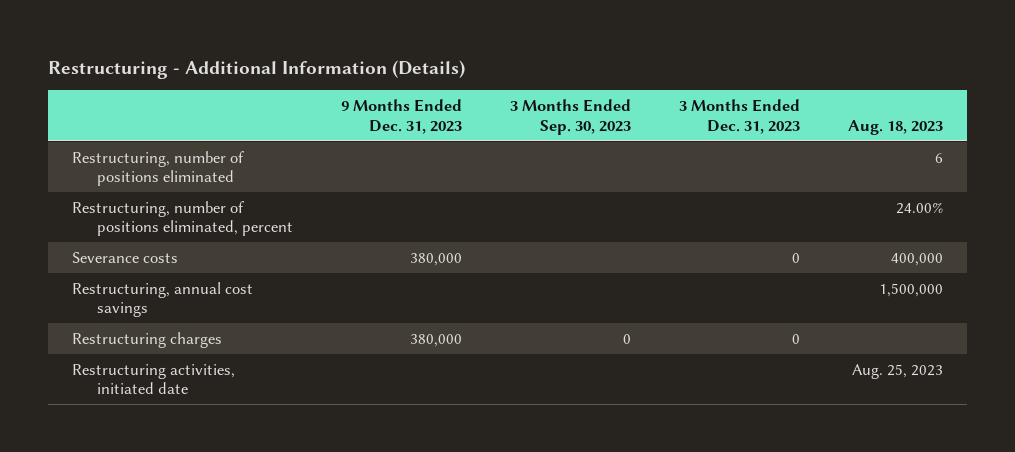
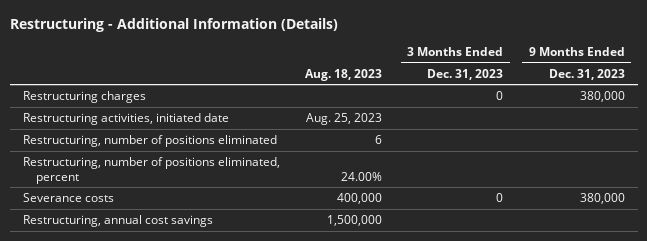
[510,99,632,135] 3 Months Ended Sep. 30, 2023 -> none
[71,331,222,348] Restructuring charges -> [22,91,146,104] Restructuring charges
[71,363,235,395] Restructuring activities, initiated date -> [22,113,229,126] Restructuring activities, initiated date

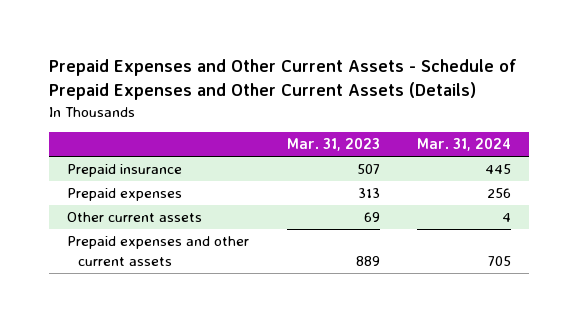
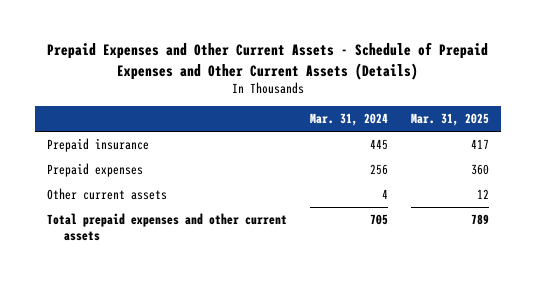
[286,138,380,152] Mar. 31, 2023 -> none
none -> [411,113,490,127] Mar. 31, 2025
[67,236,250,266] Prepaid expenses and other current assets -> [46,213,287,242] Total prepaid expenses and other current assets

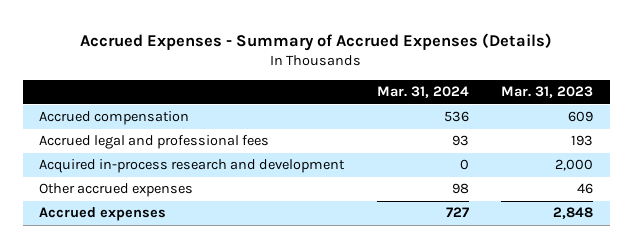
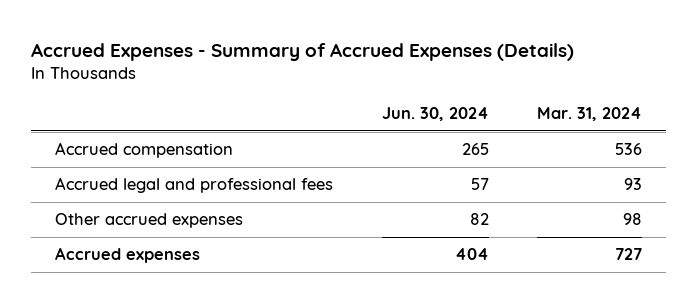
[501,86,594,99] Mar. 31, 2023 -> none
none -> [381,107,489,122] Jun. 30, 2024
[39,159,346,174] Acquired in-process research and development -> none

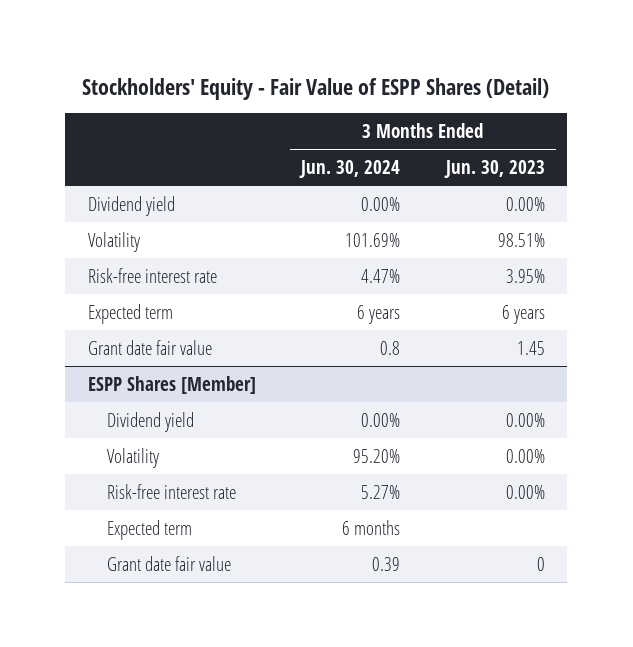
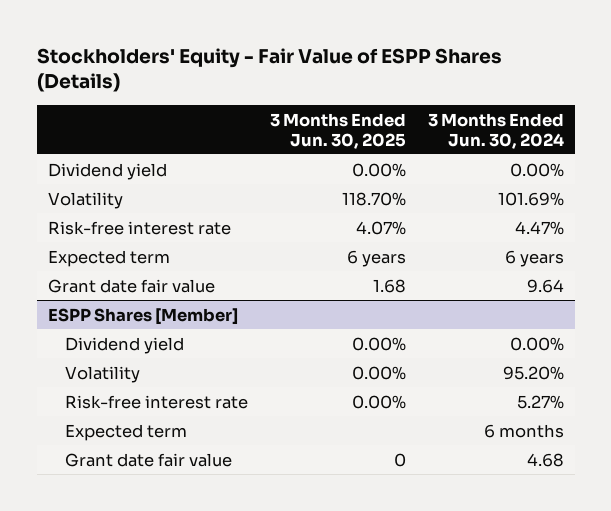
[82,77,550,100] Stockholders' Equity - Fair Value of ESPP Shares (Detail) -> [36,47,502,93] Stockholders' Equity - Fair Value of ESPP Shares (Details)
[443,160,545,179] Jun. 30, 2023 -> none
none -> [269,112,406,149] 3 Months Ended Jun. 30, 2025
[380,340,401,355] 0.8 -> [526,278,564,293] 9.64
[372,556,401,571] 0.39 -> [526,452,564,467] 4.68

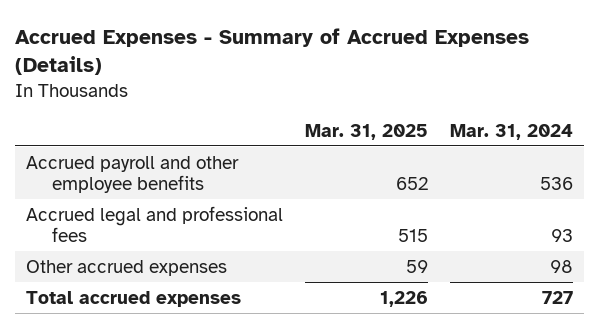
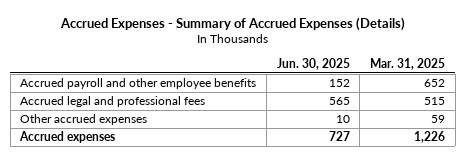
[449,123,573,140] Mar. 31, 2024 -> none
none -> [276,57,350,70] Jun. 30, 2025
[26,290,242,307] Total accrued expenses -> [19,131,116,144] Accrued expenses

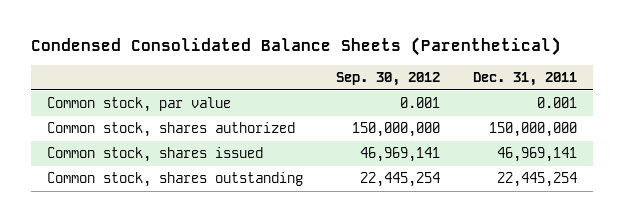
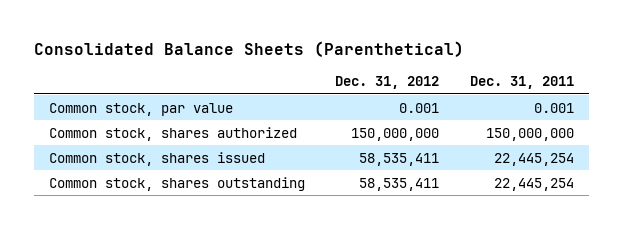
[30,37,561,57] Condensed Consolidated Balance Sheets (Parenthetical) -> [33,40,464,57] Consolidated Balance Sheets (Parenthetical)
[335,71,440,86] Sep. 30, 2012 -> none
none -> [335,76,440,90] Dec. 31, 2012
[496,147,577,163] 46,969,141 -> [493,152,574,166] 22,445,254

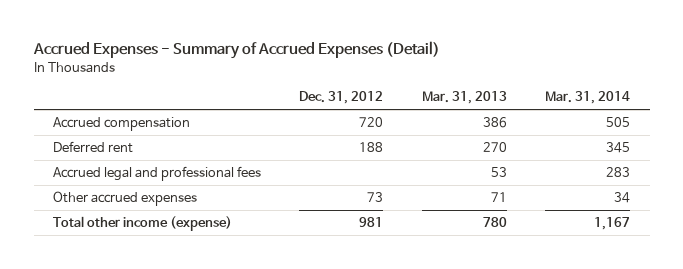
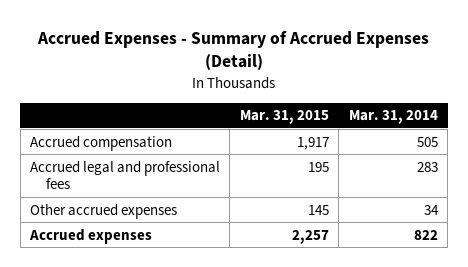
[299,91,384,105] Dec. 31, 2012 -> none
[421,91,507,105] Mar. 31, 2013 -> none
none -> [239,110,329,125] Mar. 31, 2015
[53,140,134,153] Deferred rent -> none
[53,215,233,231] Total other income (expense) -> none
none -> [29,228,153,244] Accrued expenses

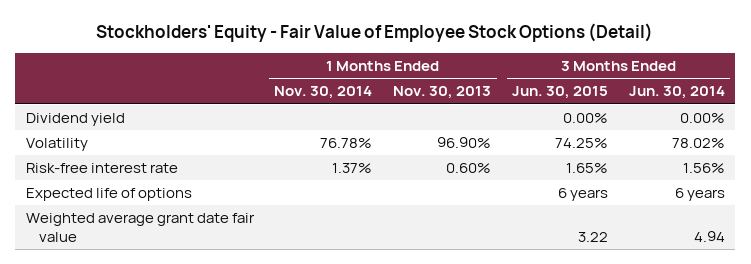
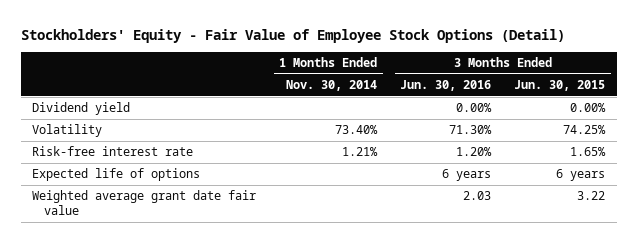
[393,86,492,100] Nov. 30, 2013 -> none
[628,86,725,100] Jun. 30, 2014 -> none
none -> [400,79,492,91] Jun. 30, 2016
[320,138,373,149] 76.78% -> [335,125,379,135] 73.40%
[332,163,373,174] 1.37% -> [342,147,379,157] 1.21%

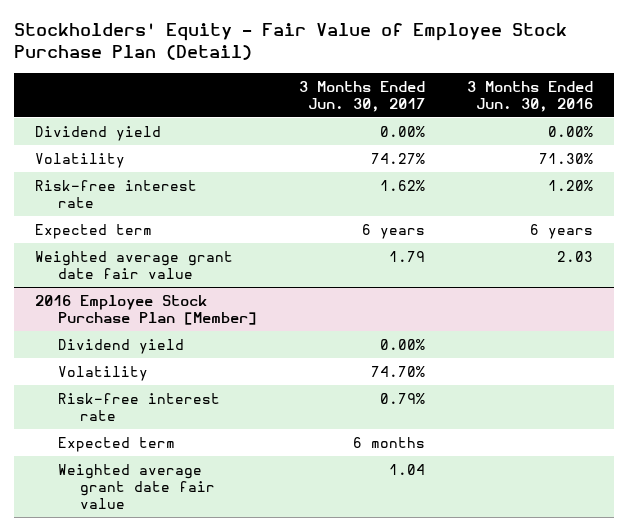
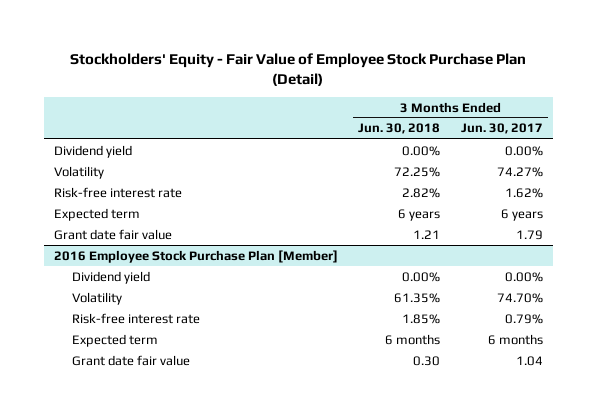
[466,80,593,112] 3 Months Ended Jun. 30, 2016 -> none
none -> [358,123,441,135] Jun. 30, 2018
[35,251,234,280] Weighted average grant date fair value -> [54,228,173,240] Grant date fair value
[57,464,216,509] Weighted average grant date fair value -> [71,354,190,366] Grant date fair value

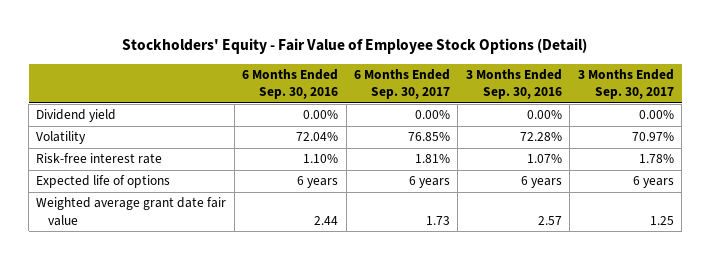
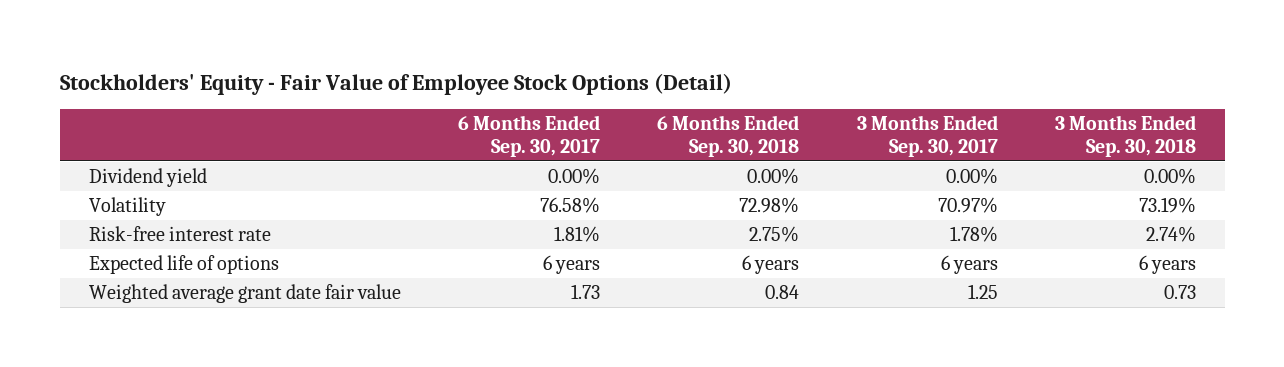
[242,68,339,100] 6 Months Ended Sep. 30, 2016 -> none
[465,68,562,100] 3 Months Ended Sep. 30, 2016 -> none
none -> [657,115,800,158] 6 Months Ended Sep. 30, 2018
none -> [1054,115,1196,158] 3 Months Ended Sep. 30, 2018
[408,132,451,142] 76.85% -> [539,196,600,213] 76.58%

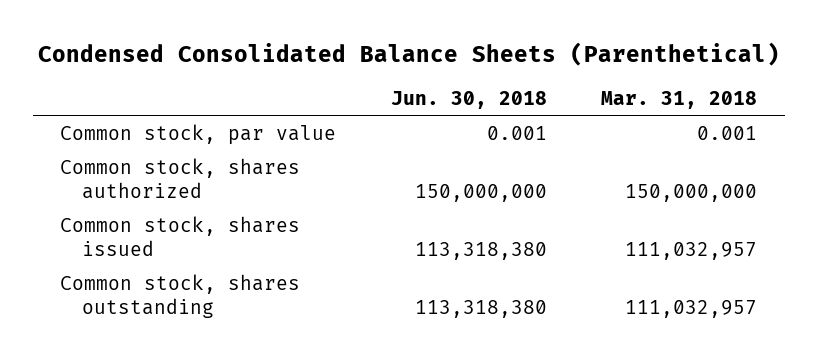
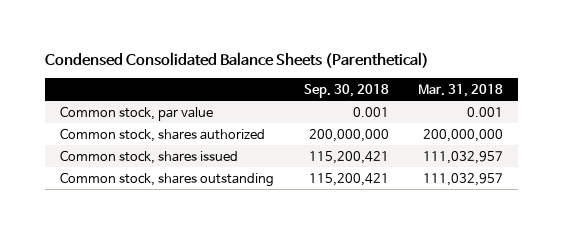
[390,90,547,109] Jun. 30, 2018 -> none
none -> [303,84,389,99] Sep. 30, 2018
[625,183,758,202] 150,000,000 -> [423,128,504,142] 200,000,000

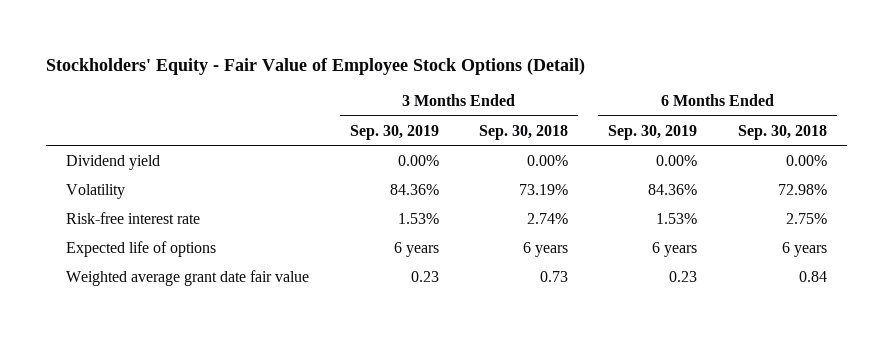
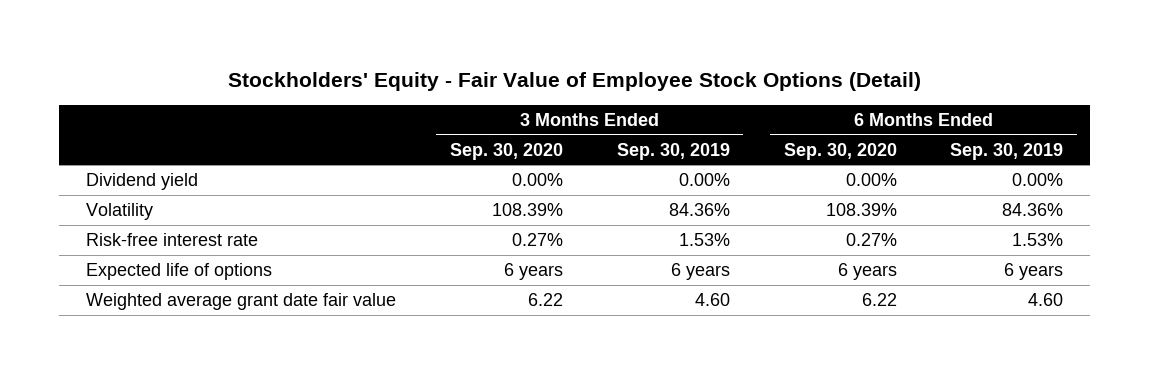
[479,124,569,140] Sep. 30, 2018 -> none
[737,124,827,140] Sep. 30, 2018 -> none
none -> [449,142,563,160] Sep. 30, 2020
none -> [783,142,897,160] Sep. 30, 2020
[410,270,439,282] 0.23 -> [694,293,730,307] 4.60
[669,270,698,282] 0.23 -> [1028,293,1064,307] 4.60

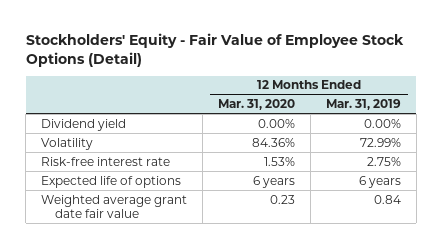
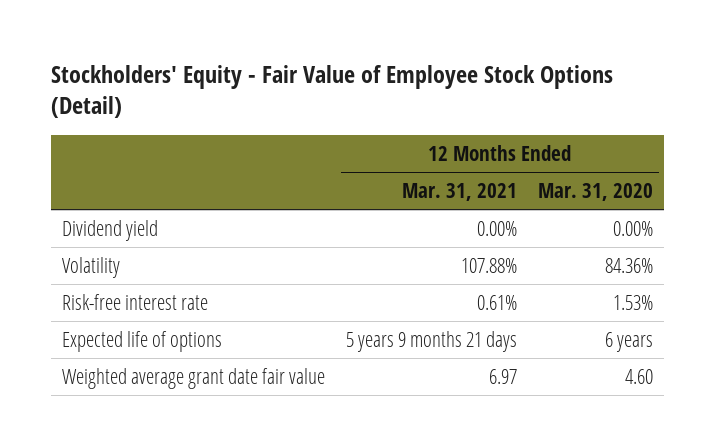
[325,99,401,111] Mar. 31, 2019 -> none
none -> [401,182,517,201] Mar. 31, 2021
[270,194,296,204] 0.23 -> [625,368,654,384] 4.60

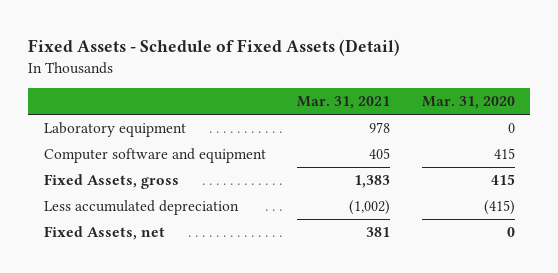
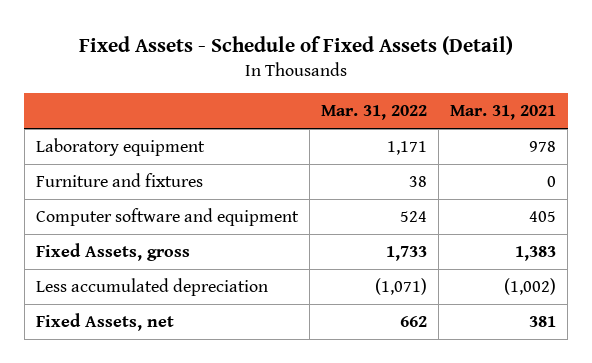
[421,96,515,110] Mar. 31, 2020 -> none
none -> [321,105,428,121] Mar. 31, 2022
none -> [36,172,204,187] Furniture and fixtures

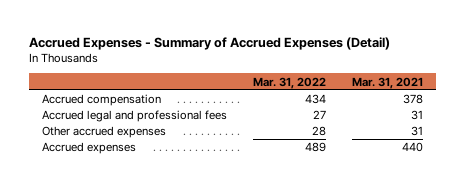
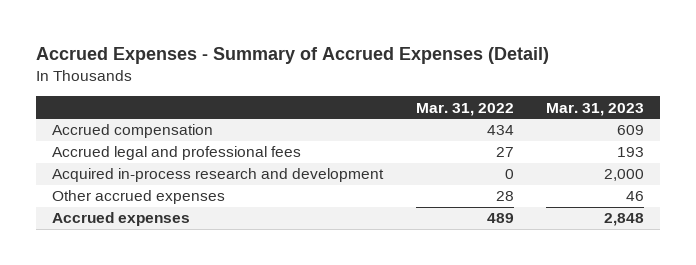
[351,76,423,89] Mar. 31, 2021 -> none
none -> [546,102,645,116] Mar. 31, 2023
none -> [51,168,384,183] Acquired in-process research and development

